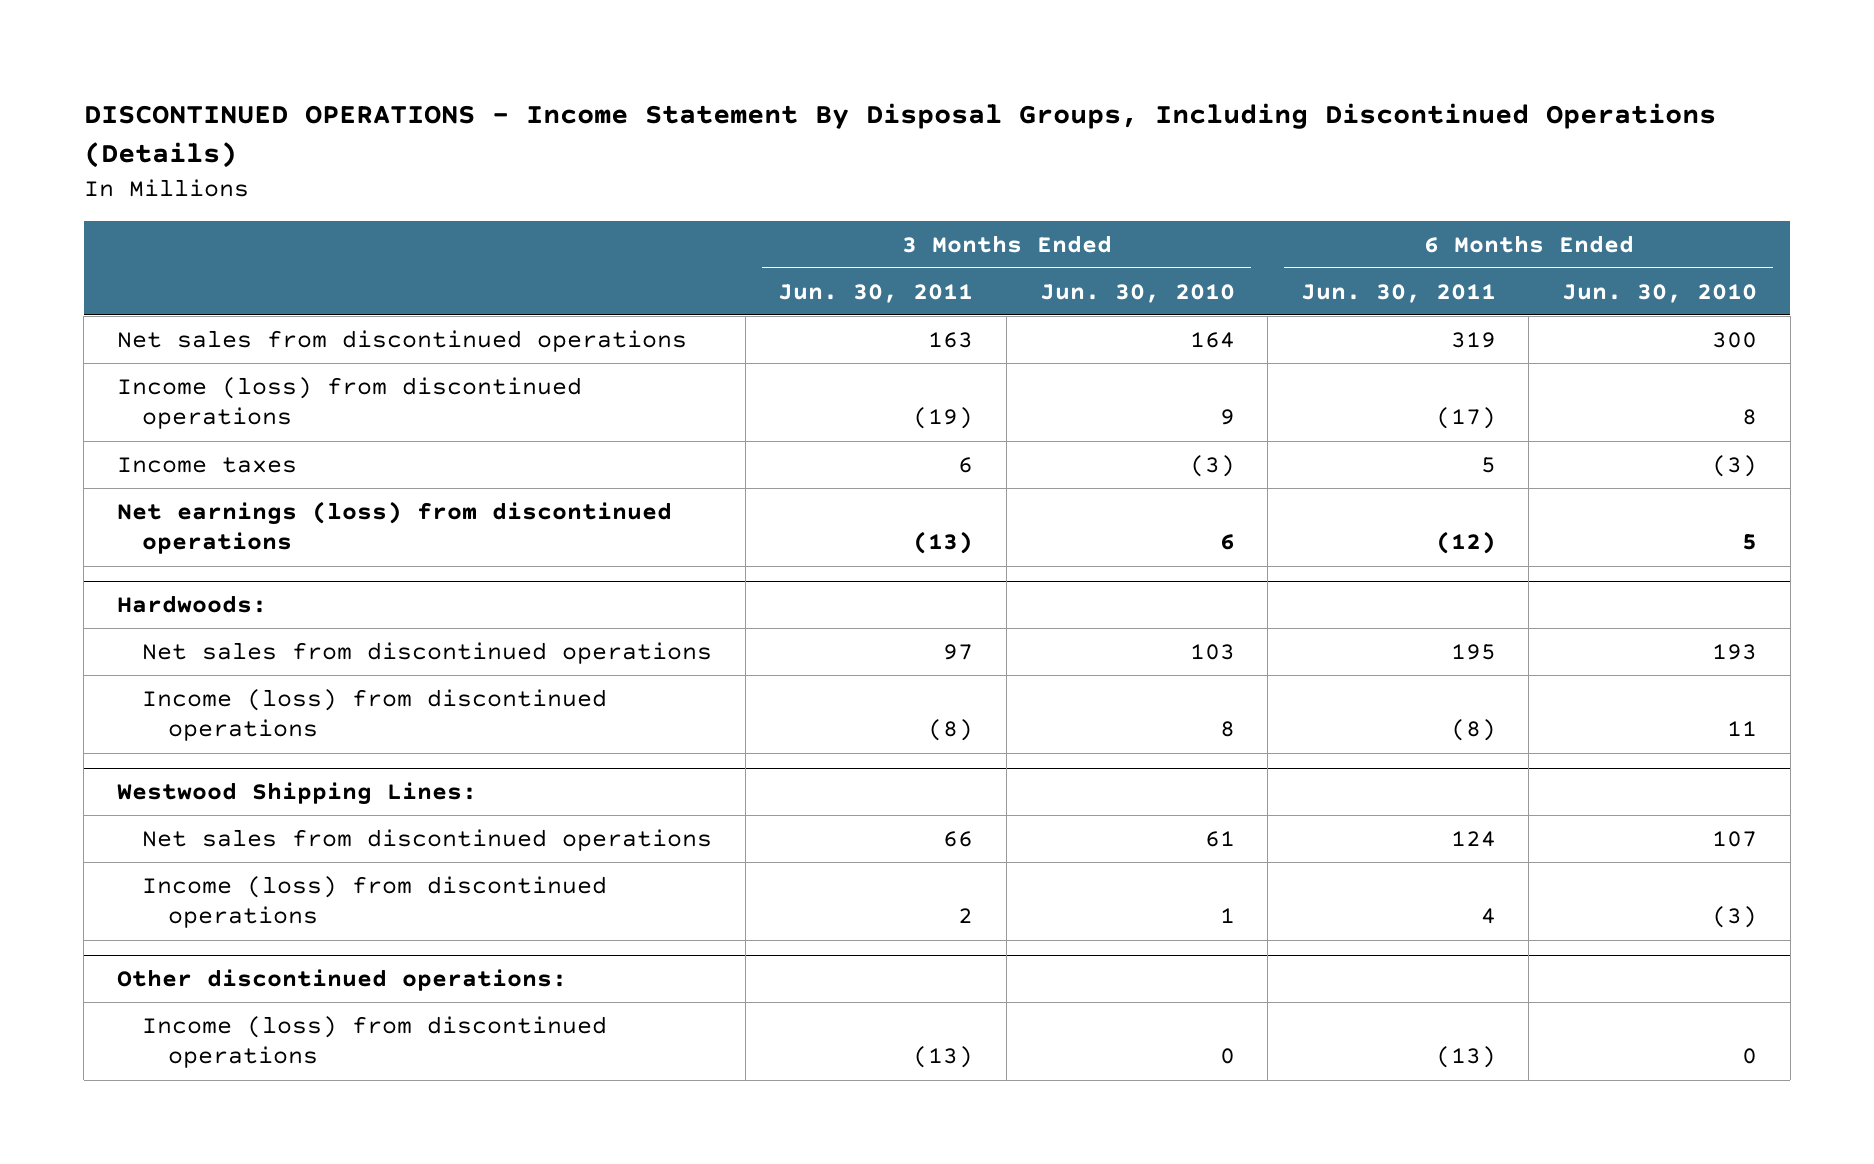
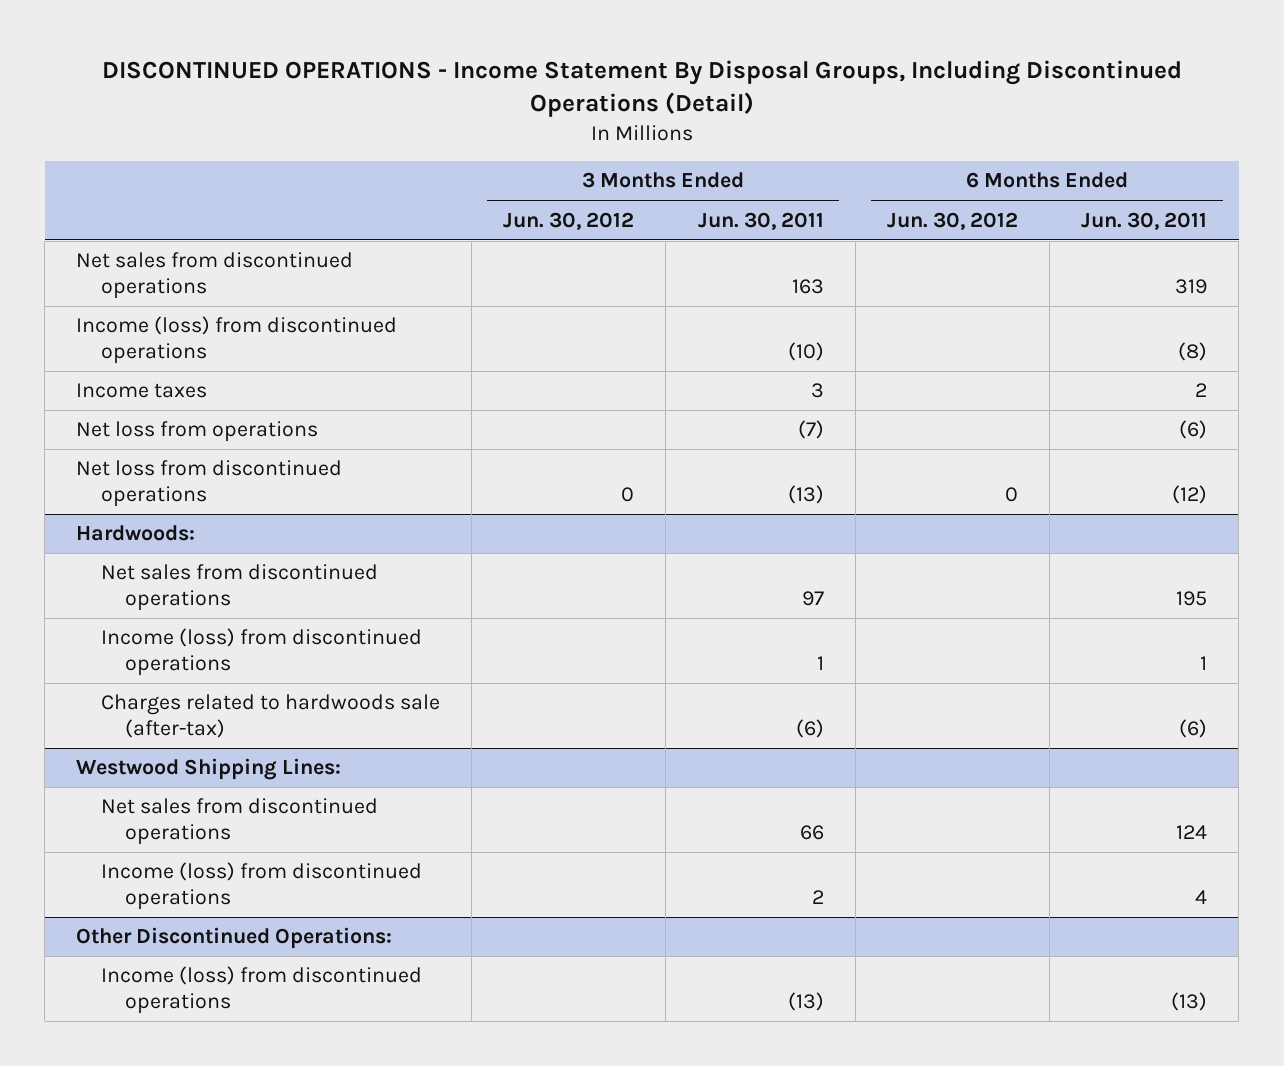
[83,102,1716,168] DISCONTINUED OPERATIONS - Income Statement By Disposal Groups, Including Discontinued Operations (Details) -> [101,59,1182,117] DISCONTINUED OPERATIONS - Income Statement By Disposal Groups, Including Discontinued Operations (Detail)
[1039,283,1235,303] Jun. 30, 2010 -> none
[1561,283,1757,303] Jun. 30, 2010 -> none
none -> [503,211,635,230] Jun. 30, 2012
none -> [886,211,1018,230] Jun. 30, 2012
[913,407,974,430] (19) -> [787,341,824,361] (10)
[1435,407,1496,430] (17) -> [1178,341,1208,361] (8)
[958,456,974,473] 6 -> [810,383,824,399] 3
[1480,456,1496,473] 5 -> [1195,383,1208,398] 2
none -> [76,421,319,443] Net loss from operations
[116,500,672,555] Net earnings (loss) from discontinued operations -> [76,460,343,507] Net loss from discontinued operations
[928,719,974,742] (8) -> [816,655,824,670] 1
[1450,719,1496,742] (8) -> [1200,655,1208,670] 1
none -> [100,694,440,738] Charges related to hardwoods sale (after-tax)
[116,969,567,992] Other discontinued operations: -> [76,927,393,950] Other Discontinued Operations:

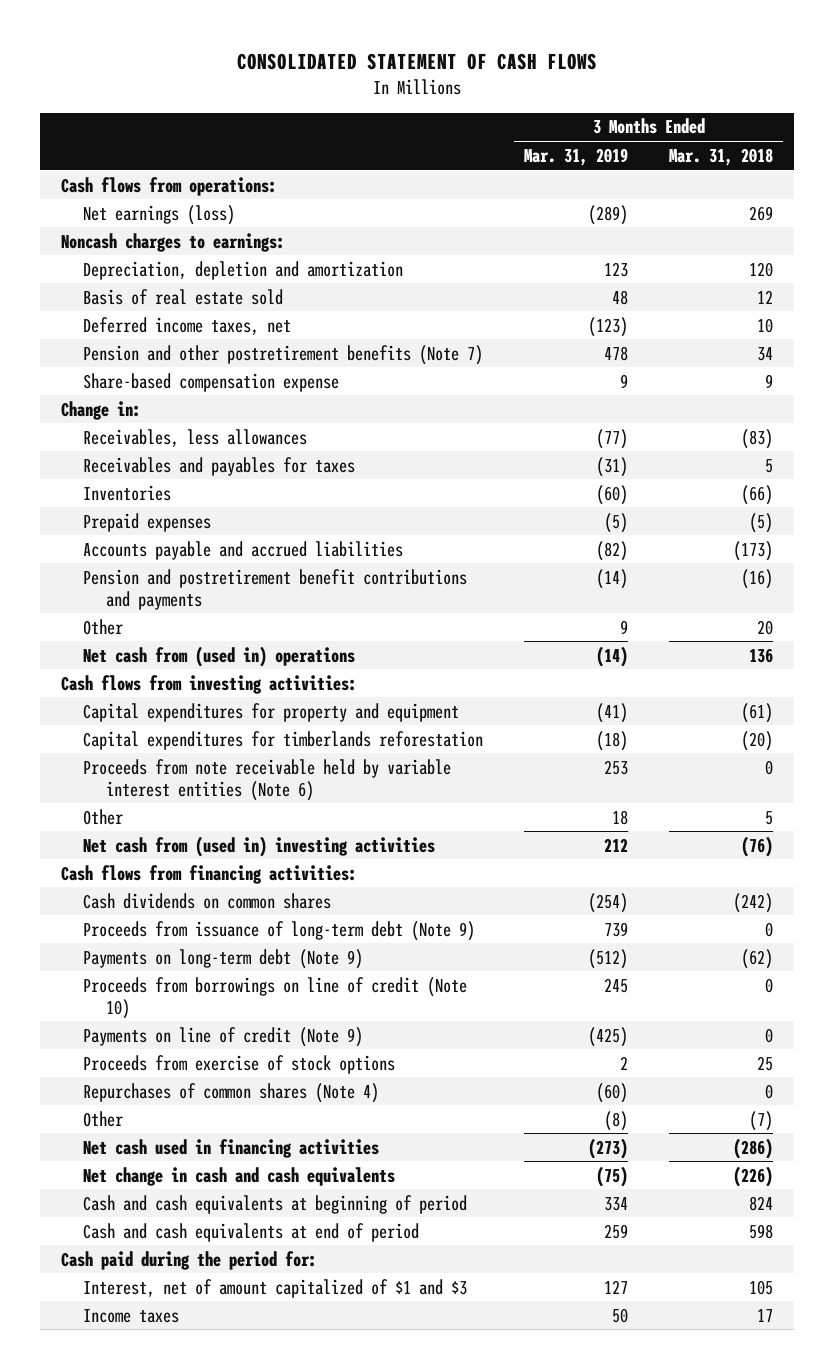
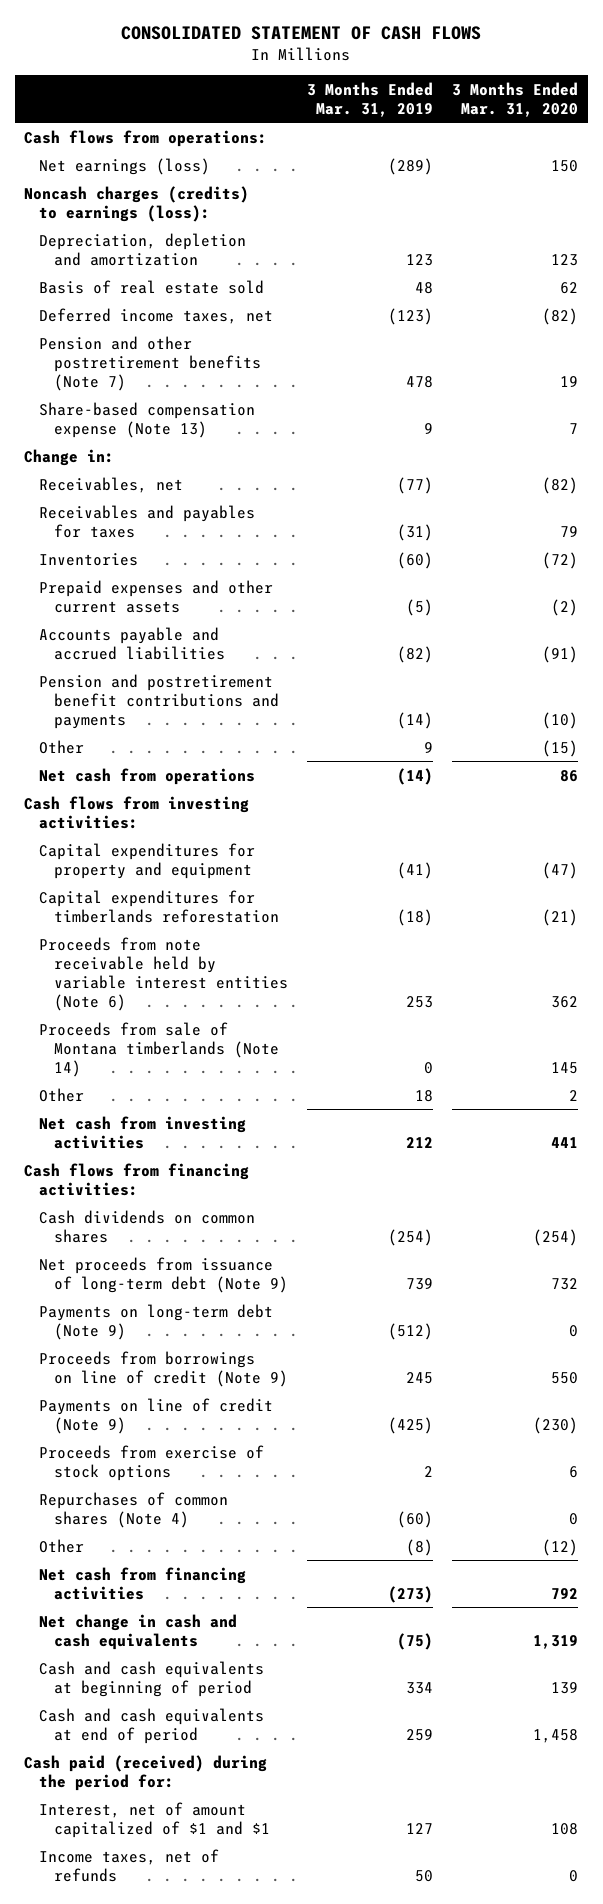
[669,147,774,166] Mar. 31, 2018 -> none
none -> [452,81,579,117] 3 Months Ended Mar. 31, 2020
[60,232,285,252] Noncash charges to earnings: -> [24,185,250,222] Noncash charges (credits) to earnings (loss):
[83,372,340,392] Share-based compensation expense -> [39,401,256,438] Share-based compensation expense (Note 13)
[83,428,308,447] Receivables, less allowances -> [39,476,184,493] Receivables, net
[83,512,212,532] Prepaid expenses -> none
none -> [39,579,274,613] Prepaid expenses and other current assets
[83,645,356,667] Net cash from (used in) operations -> [39,767,256,785] Net cash from operations
none -> [39,1021,279,1077] Proceeds from sale of Montana timberlands (Note 14)
[83,835,436,857] Net cash from (used in) investing activities -> [39,1115,247,1149] Net cash from investing activities
[83,920,476,941] Proceeds from issuance of long-term debt (Note 9) -> [39,1256,288,1293] Net proceeds from issuance of long-term debt (Note 9)
[83,976,468,1019] Proceeds from borrowings on line of credit (Note 10) -> [39,1350,288,1387] Proceeds from borrowings on line of credit (Note 9)
[83,1138,380,1158] Net cash used in financing activities -> [39,1566,247,1600] Net cash from financing activities
[60,1250,317,1270] Cash paid during the period for: -> [24,1754,268,1791] Cash paid (received) during the period for:
[83,1278,468,1298] Interest, net of amount capitalized of $1 and $3 -> [39,1801,270,1838] Interest, net of amount capitalized of $1 and $1
[83,1308,180,1323] Income taxes -> [39,1848,220,1882] Income taxes, net of refunds

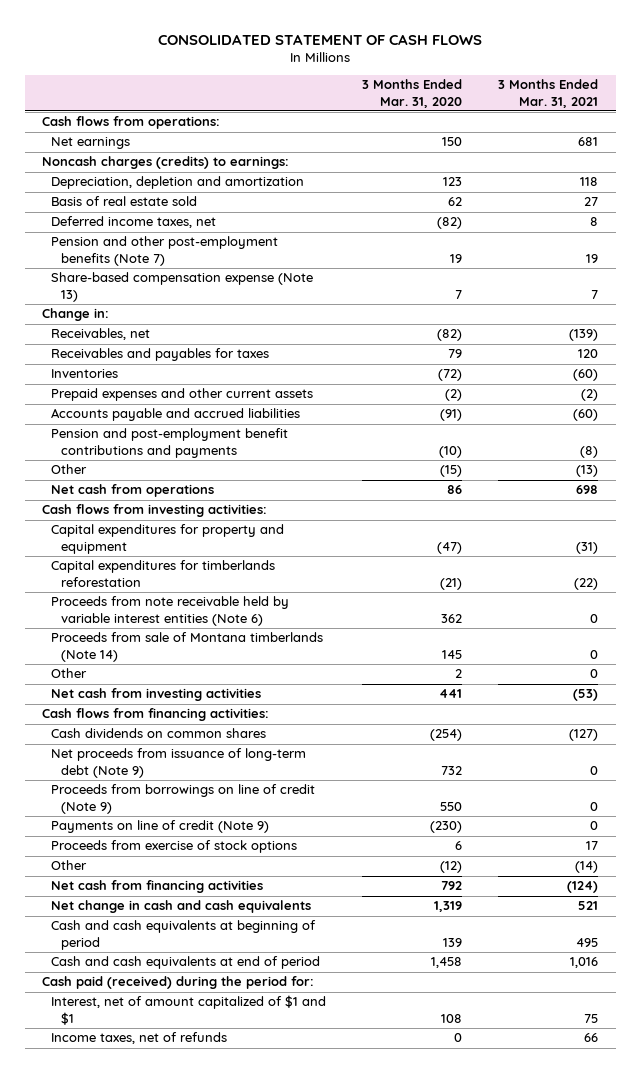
[307,81,434,117] 3 Months Ended Mar. 31, 2019 -> none
none -> [497,79,598,108] 3 Months Ended Mar. 31, 2021
[39,157,211,175] Net earnings (loss) -> [51,137,131,150] Net earnings
[24,185,250,222] Noncash charges (credits) to earnings (loss): -> [42,156,290,170] Noncash charges (credits) to earnings:
[39,335,261,391] Pension and other postretirement benefits (Note 7) -> [51,236,279,266] Pension and other post-employment benefits (Note 7)
[39,673,279,729] Pension and postretirement benefit contributions and payments -> [51,428,289,458] Pension and post-employment benefit contributions and payments
[39,1303,274,1340] Payments on long-term debt (Note 9) -> none
[39,1491,229,1528] Repurchases of common shares (Note 4) -> none

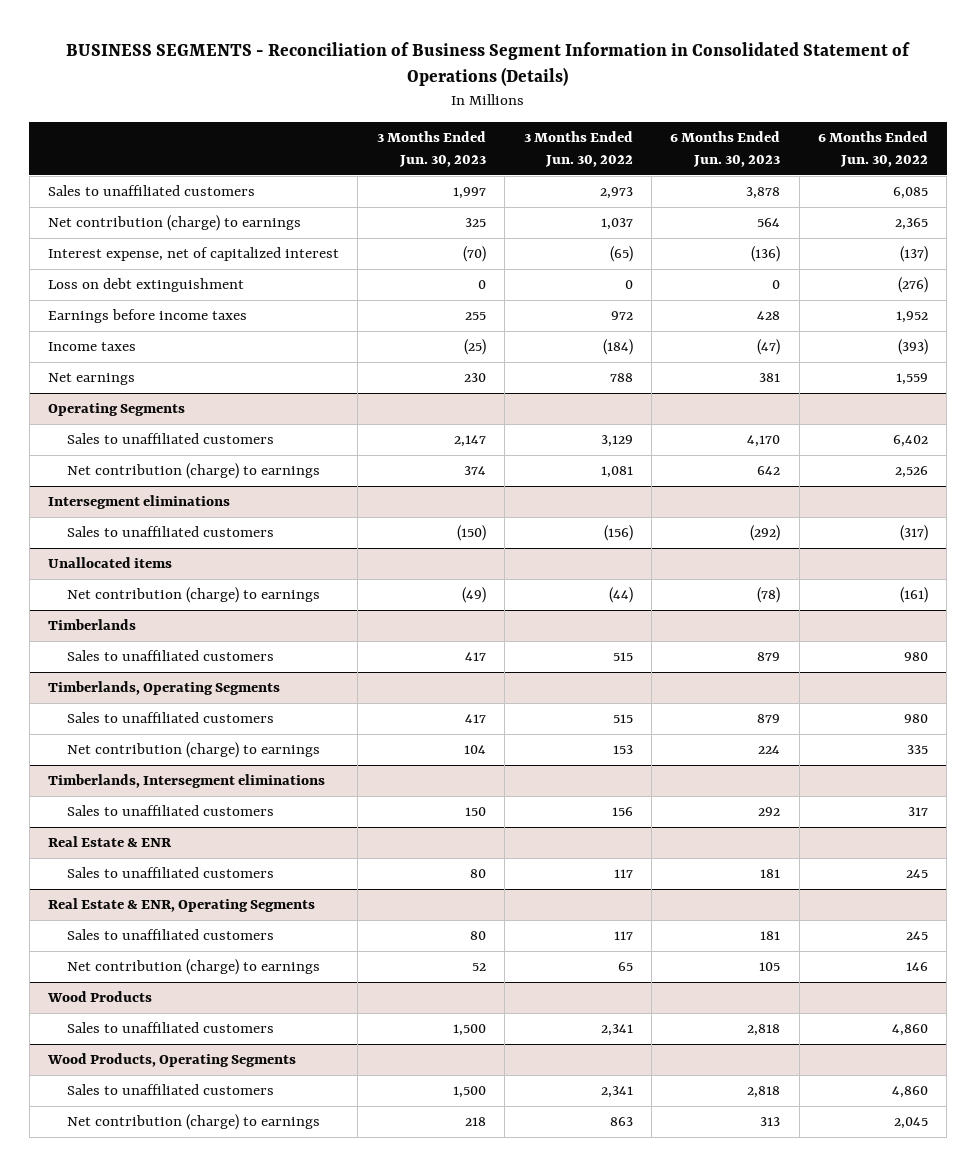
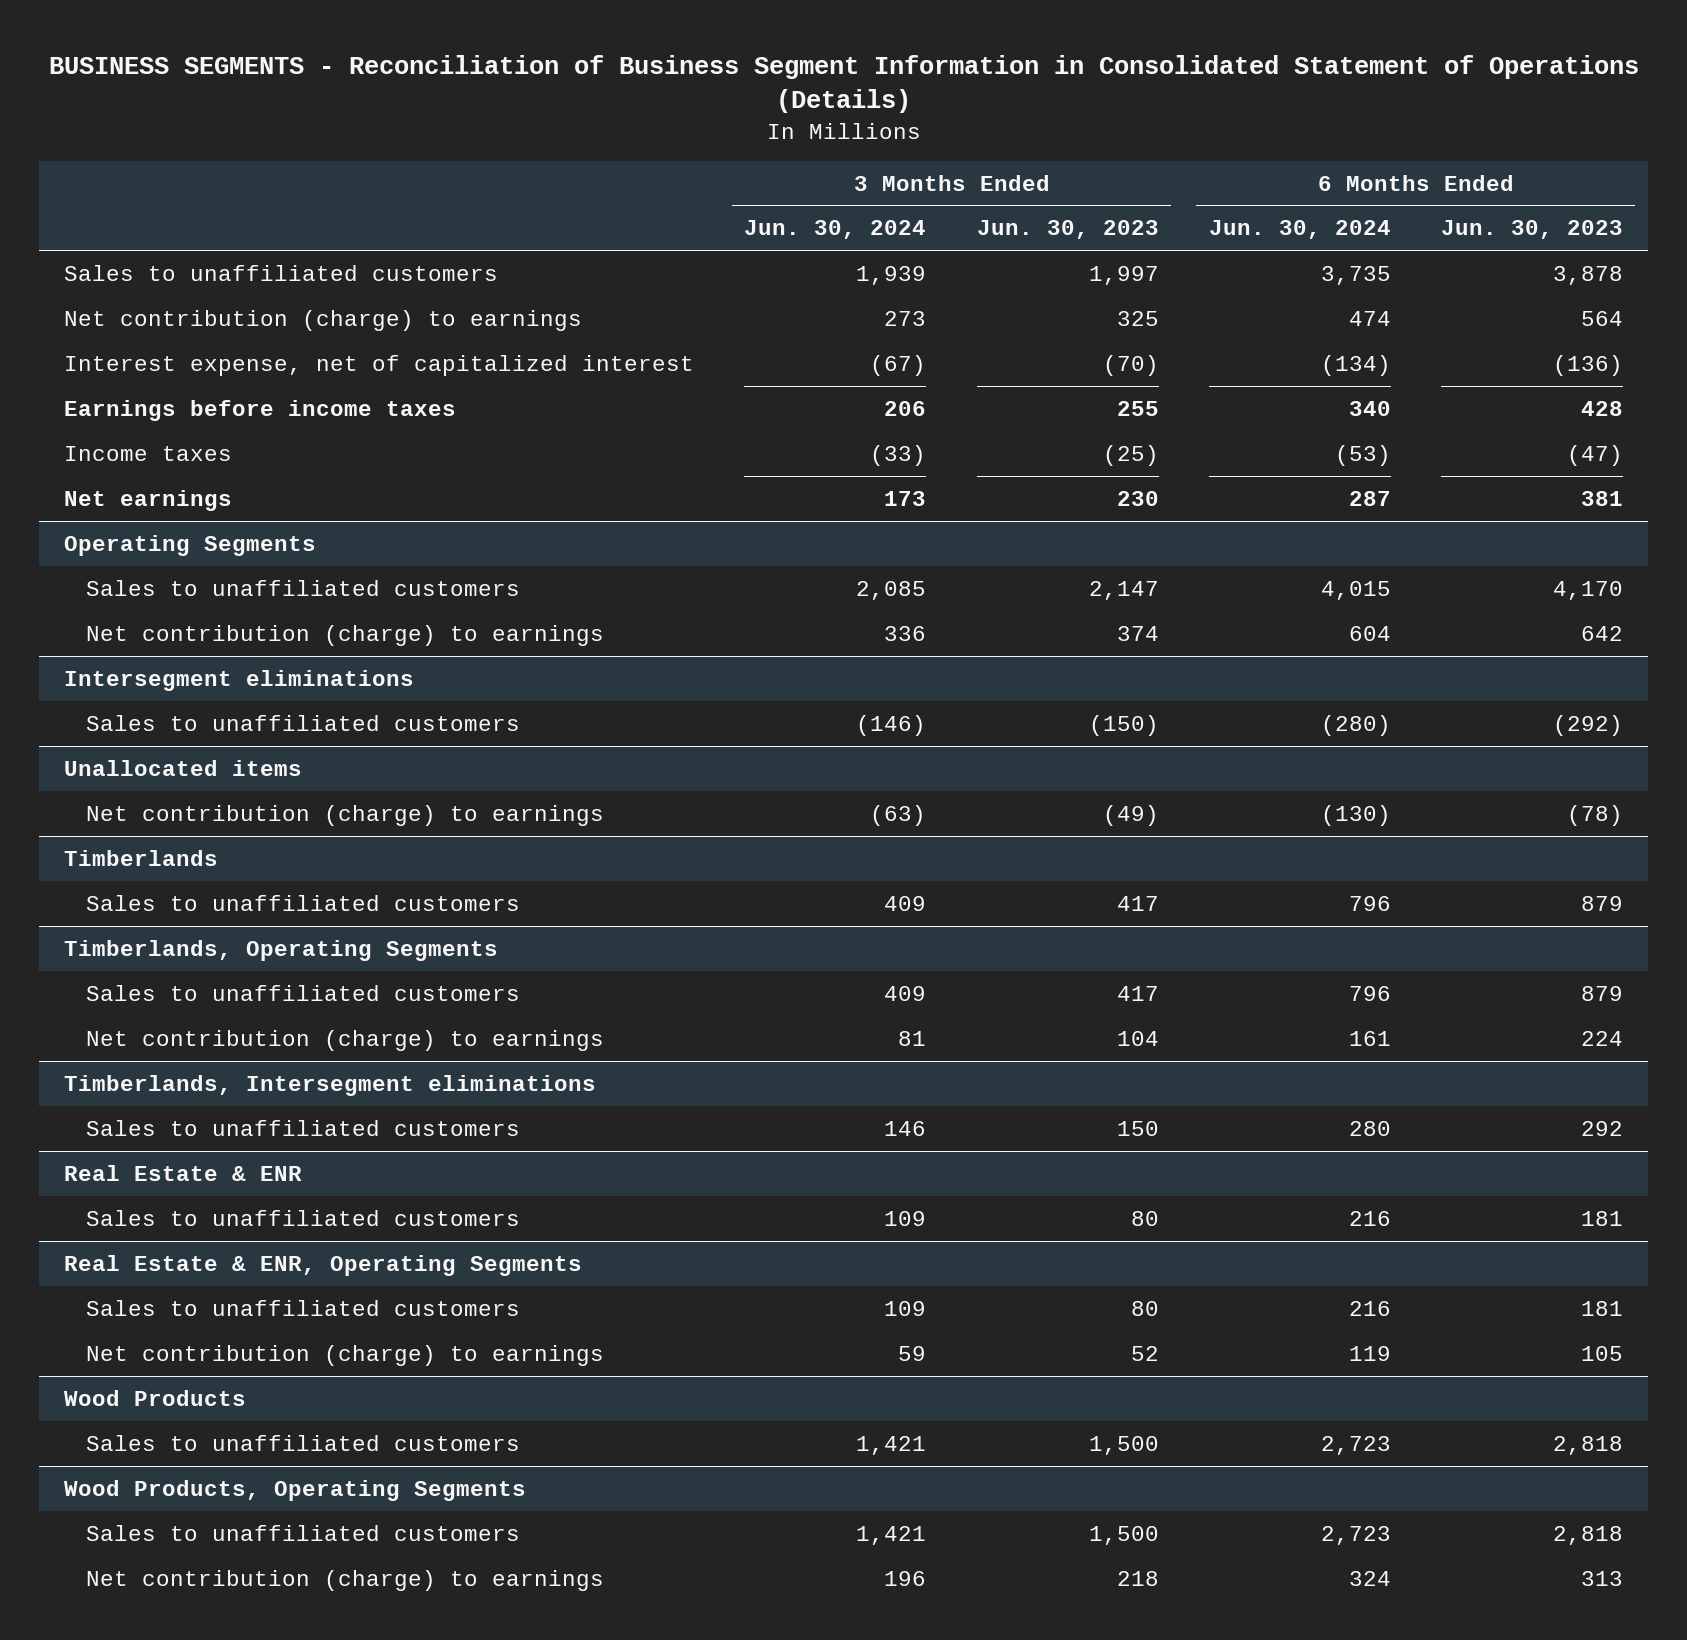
[523,131,633,168] 3 Months Ended Jun. 30, 2022 -> none
[818,131,929,168] 6 Months Ended Jun. 30, 2022 -> none
none -> [744,220,927,240] Jun. 30, 2024
none -> [1208,220,1391,240] Jun. 30, 2024
[48,278,245,293] Loss on debt extinguishment -> none

